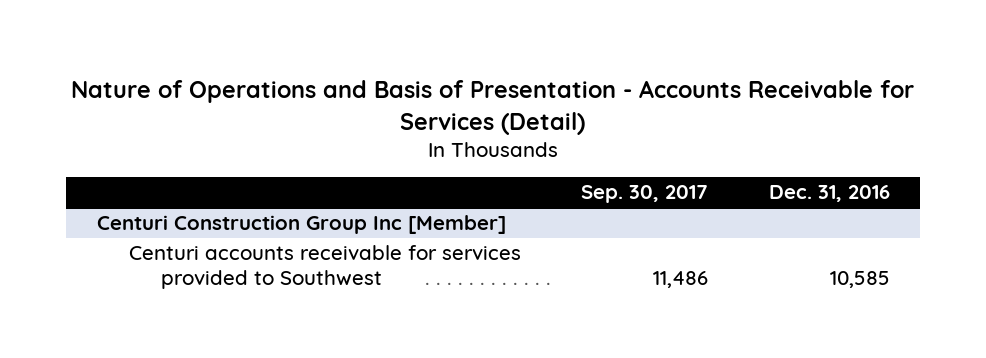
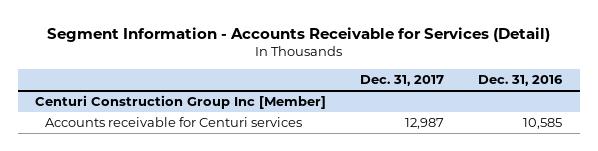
[71,79,915,135] Nature of Operations and Basis of Presentation - Accounts Receivable for Services (Detail) -> [46,26,550,42] Segment Information - Accounts Receivable for Services (Detail)
[581,185,709,204] Sep. 30, 2017 -> none
none -> [360,75,445,87] Dec. 31, 2017
[128,245,521,289] Centuri accounts receivable for services provided to Southwest -> [44,116,302,127] Accounts receivable for Centuri services

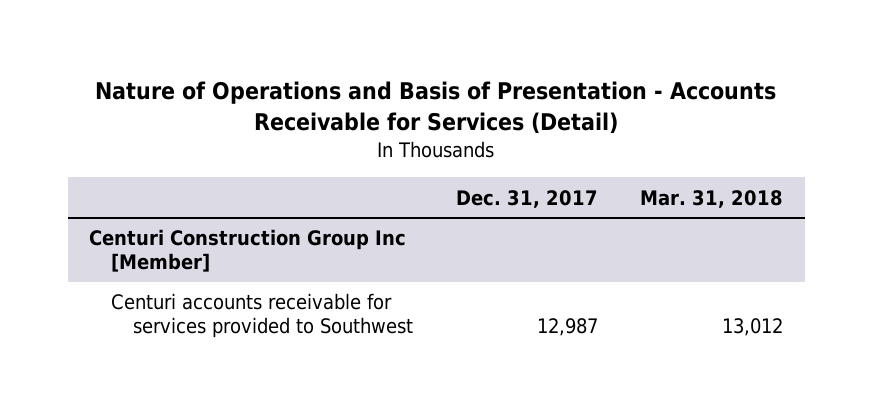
[46,26,550,42] Segment Information - Accounts Receivable for Services (Detail) -> [95,81,777,135] Nature of Operations and Basis of Presentation - Accounts Receivable for Services (Detail)
[478,75,564,87] Dec. 31, 2016 -> none
none -> [640,189,784,208] Mar. 31, 2018
[44,116,302,127] Accounts receivable for Centuri services -> [111,293,414,339] Centuri accounts receivable for services provided to Southwest

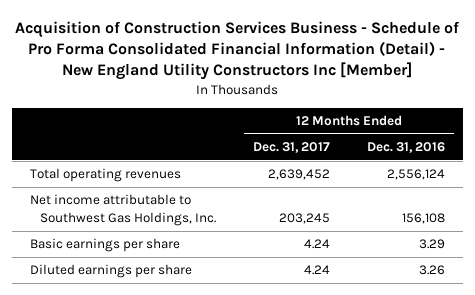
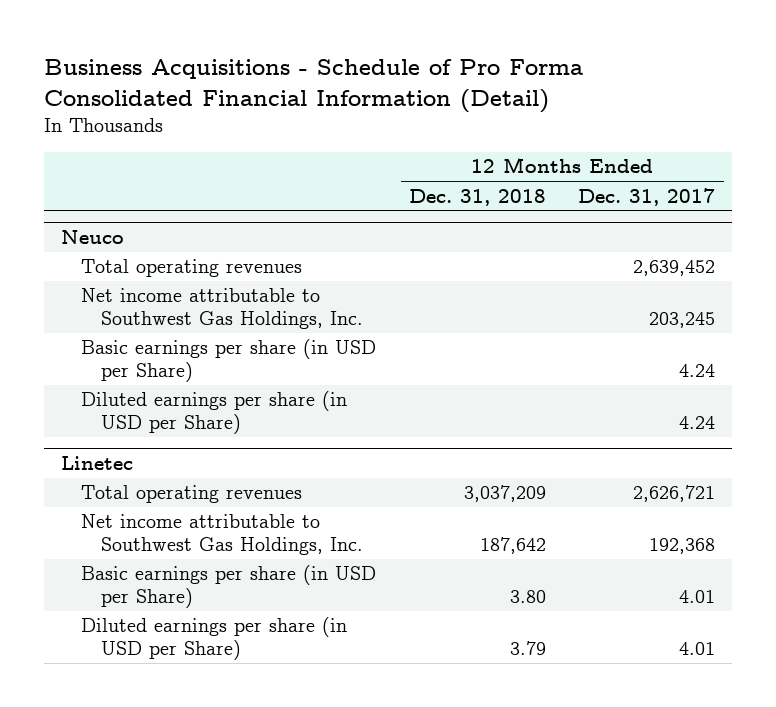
[15,20,460,81] Acquisition of Construction Services Business - Schedule of Pro Forma Consolidated Financial Information (Detail) - New England Utility Constructors Inc [Member] -> [44,59,584,113] Business Acquisitions - Schedule of Pro Forma Consolidated Financial Information (Detail)
[366,142,445,154] Dec. 31, 2016 -> none
none -> [408,188,546,206] Dec. 31, 2018
none -> [60,229,124,244] Neuco
[30,238,181,253] Basic earnings per share -> [81,339,377,383] Basic earnings per share (in USD per Share)
[30,264,193,279] Diluted earnings per share -> [81,391,348,435] Diluted earnings per share (in USD per Share)
none -> [60,455,133,470] Linetec
none -> [81,485,303,504] Total operating revenues
none -> [81,514,364,556] Net income attributable to Southwest Gas Holdings, Inc.
none -> [81,565,377,609] Basic earnings per share (in USD per Share)
none -> [81,617,348,661] Diluted earnings per share (in USD per Share)

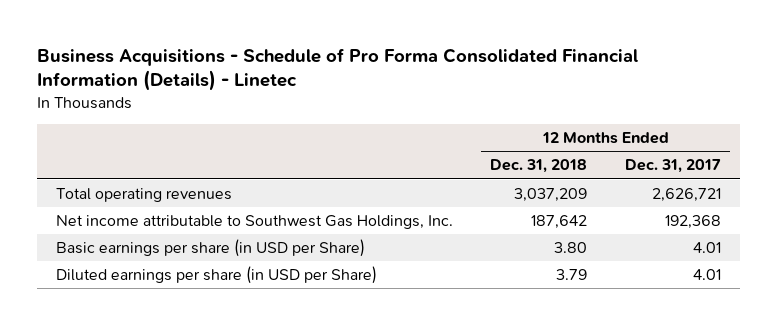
[44,59,584,113] Business Acquisitions - Schedule of Pro Forma Consolidated Financial Information (Detail) -> [36,47,638,92] Business Acquisitions - Schedule of Pro Forma Consolidated Financial Information (Details) - Linetec
[60,229,124,244] Neuco -> none
[81,259,303,278] Total operating revenues -> none
[81,288,364,330] Net income attributable to Southwest Gas Holdings, Inc. -> none
[81,339,377,383] Basic earnings per share (in USD per Share) -> none
[81,391,348,435] Diluted earnings per share (in USD per Share) -> none
[60,455,133,470] Linetec -> none

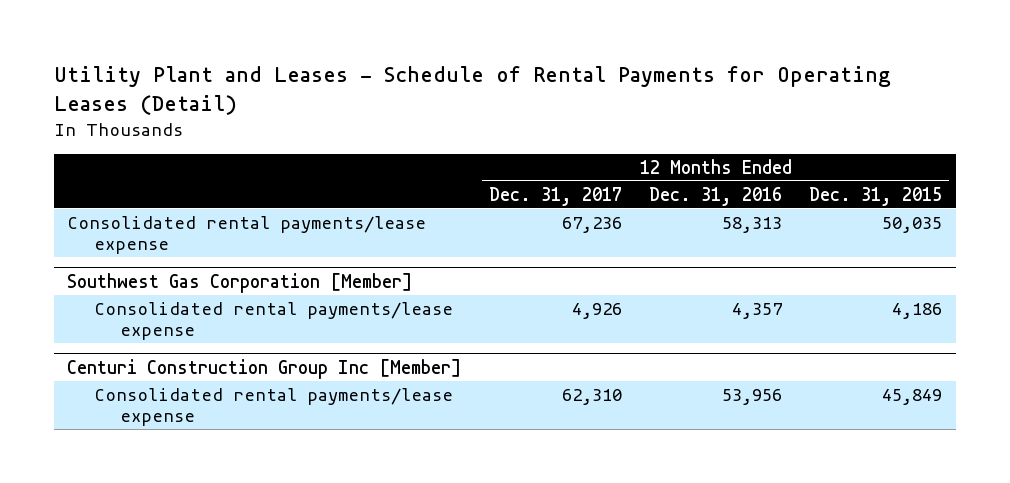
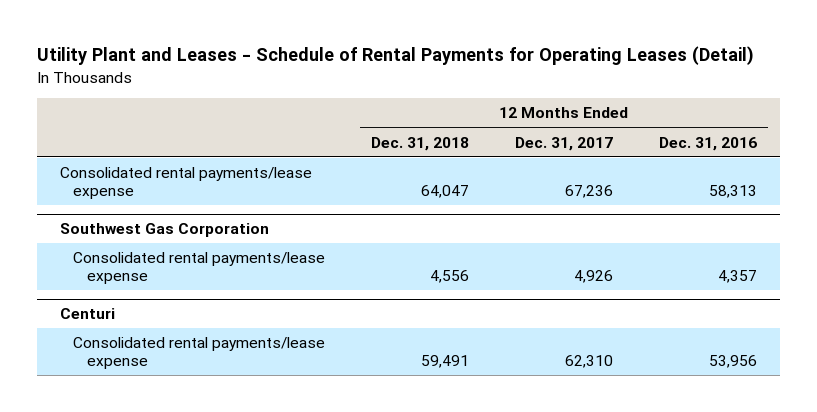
[809,186,943,206] Dec. 31, 2015 -> none
none -> [371,136,470,151] Dec. 31, 2018
[67,272,413,293] Southwest Gas Corporation [Member] -> [60,223,270,238] Southwest Gas Corporation
[67,358,462,379] Centuri Construction Group Inc [Member] -> [60,308,116,320] Centuri

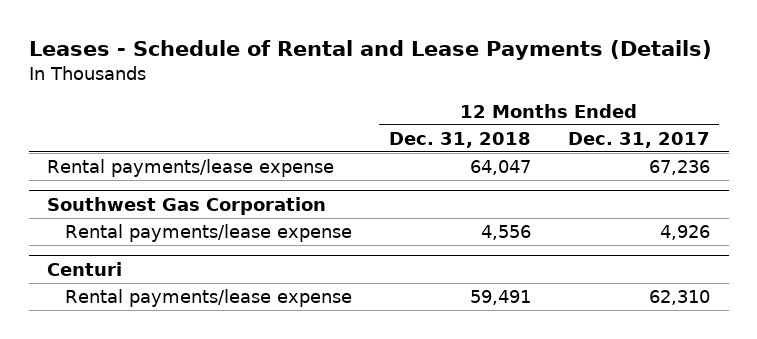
[37,46,755,66] Utility Plant and Leases - Schedule of Rental Payments for Operating Leases (Detail) -> [28,40,712,61] Leases - Schedule of Rental and Lease Payments (Details)
[658,136,757,151] Dec. 31, 2016 -> none
[60,167,313,200] Consolidated rental payments/lease expense -> [47,158,335,177] Rental payments/lease expense
[73,252,326,285] Consolidated rental payments/lease expense -> [64,223,352,242] Rental payments/lease expense
[73,337,326,370] Consolidated rental payments/lease expense -> [64,288,352,307] Rental payments/lease expense

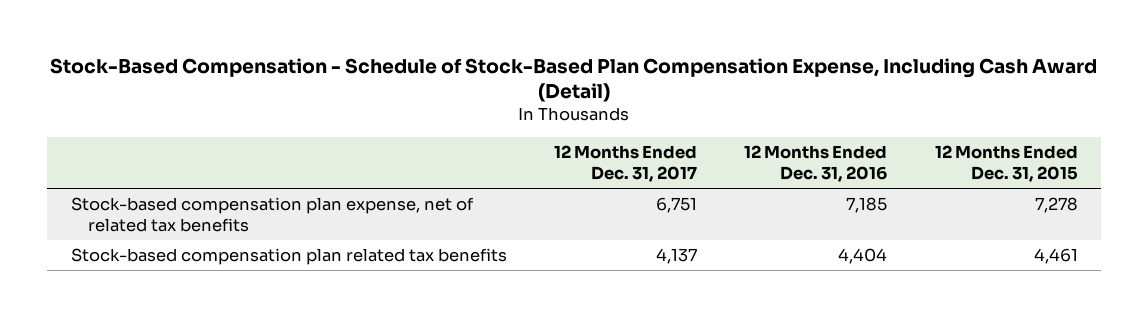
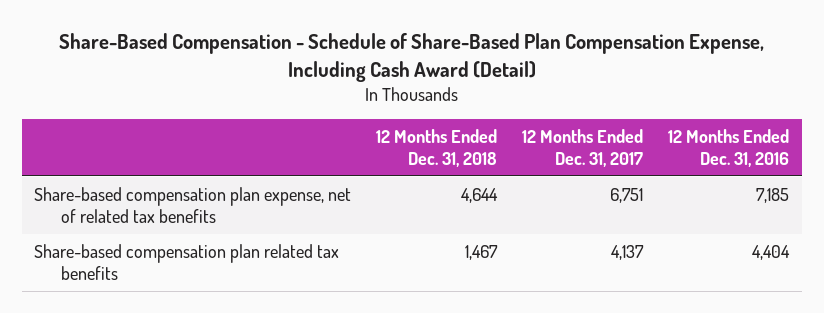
[50,57,1098,103] Stock-Based Compensation - Schedule of Stock-Based Plan Compensation Expense, Including Cash Award (Detail) -> [58,33,764,83] Share-Based Compensation - Schedule of Share-Based Plan Compensation Expense, Including Cash Award (Detail)
[934,144,1078,183] 12 Months Ended Dec. 31, 2015 -> none
none -> [376,128,498,168] 12 Months Ended Dec. 31, 2018
[70,196,474,233] Stock-based compensation plan expense, net of related tax benefits -> [34,186,352,224] Share-based compensation plan expense, net of related tax benefits
[70,247,507,265] Stock-based compensation plan related tax benefits -> [34,243,340,281] Share-based compensation plan related tax benefits

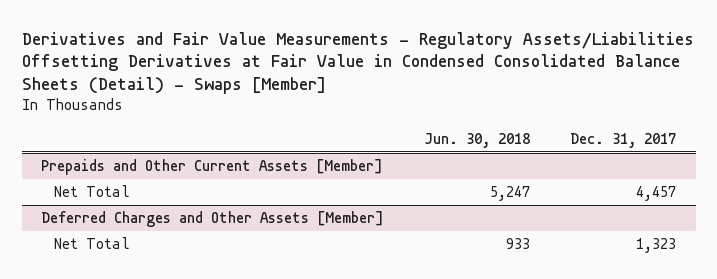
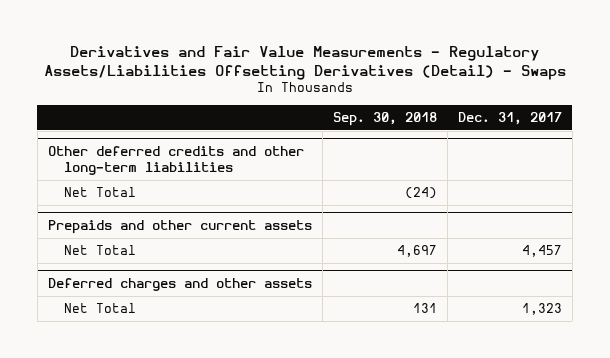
[21,31,694,95] Derivatives and Fair Value Measurements - Regulatory Assets/Liabilities Offsetting Derivatives at Fair Value in Condensed Consolidated Balance Sheets (Detail) - Swaps [Member] -> [43,45,566,80] Derivatives and Fair Value Measurements - Regulatory Assets/Liabilities Offsetting Derivatives (Detail) - Swaps
[424,132,531,148] Jun. 30, 2018 -> none
none -> [332,111,437,126] Sep. 30, 2018
[41,159,384,176] Prepaids and Other Current Assets [Member] -> [47,146,304,176] Other deferred credits and other long-term liabilities
none -> [64,187,137,198] Net Total
none -> [47,220,312,235] Prepaids and other current assets
[41,211,385,228] Deferred Charges and Other Assets [Member] -> [47,278,312,292] Deferred charges and other assets

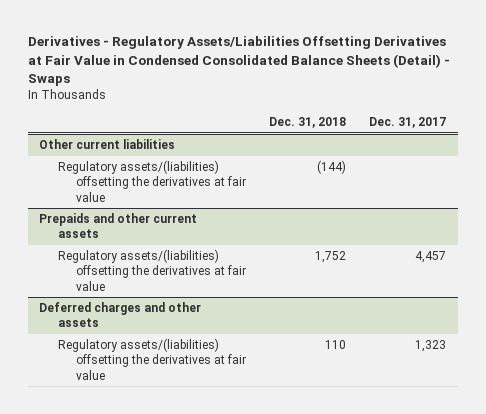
[43,45,566,80] Derivatives and Fair Value Measurements - Regulatory Assets/Liabilities Offsetting Derivatives (Detail) - Swaps -> [27,36,450,87] Derivatives - Regulatory Assets/Liabilities Offsetting Derivatives at Fair Value in Condensed Consolidated Balance Sheets (Detail) - Swaps
[332,111,437,126] Sep. 30, 2018 -> none
none -> [269,117,347,129] Dec. 31, 2018
[47,146,304,176] Other deferred credits and other long-term liabilities -> [39,139,176,150] Other current liabilities
[64,187,137,198] Net Total -> [57,160,246,202] Regulatory assets/(liabilities) offsetting the derivatives at fair value
[64,245,137,256] Net Total -> [57,249,246,291] Regulatory assets/(liabilities) offsetting the derivatives at fair value
[64,303,137,314] Net Total -> [57,338,246,380] Regulatory assets/(liabilities) offsetting the derivatives at fair value

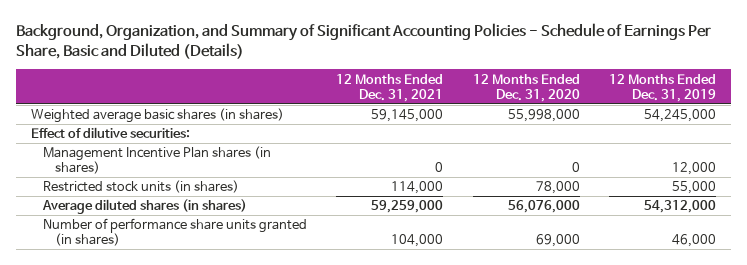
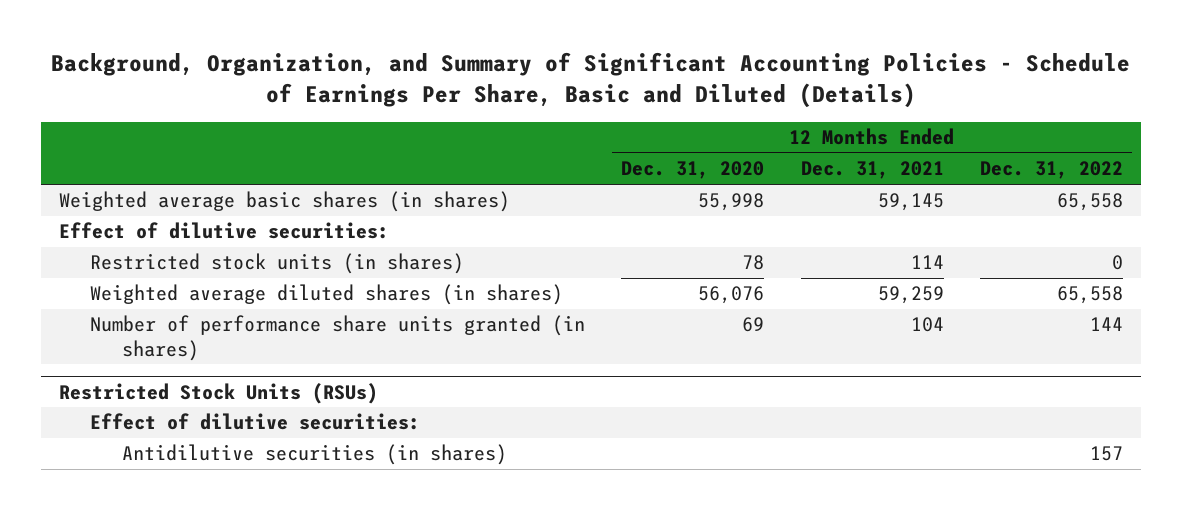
[609,73,717,102] 12 Months Ended Dec. 31, 2019 -> none
none -> [979,161,1123,180] Dec. 31, 2022
[371,109,444,123] 59,145,000 -> [877,193,944,212] 59,145
[507,109,580,123] 55,998,000 -> [698,193,765,212] 55,998
[42,146,271,175] Management Incentive Plan shares (in shares) -> none
[391,181,444,195] 114,000 -> [910,255,944,270] 114
[535,181,580,195] 78,000 -> [742,255,765,271] 78
[41,199,247,215] Average diluted shares (in shares) -> [90,284,564,306] Weighted average diluted shares (in shares)
[371,200,444,214] 59,259,000 -> [877,286,944,305] 59,259
[507,200,580,214] 56,076,000 -> [698,286,765,305] 56,076
[391,234,444,248] 104,000 -> [910,317,944,333] 104
[535,234,580,248] 69,000 -> [742,317,765,333] 69
none -> [58,382,378,404] Restricted Stock Units (RSUs)
none -> [90,413,421,431] Effect of dilutive securities:
none -> [121,444,507,466] Antidilutive securities (in shares)

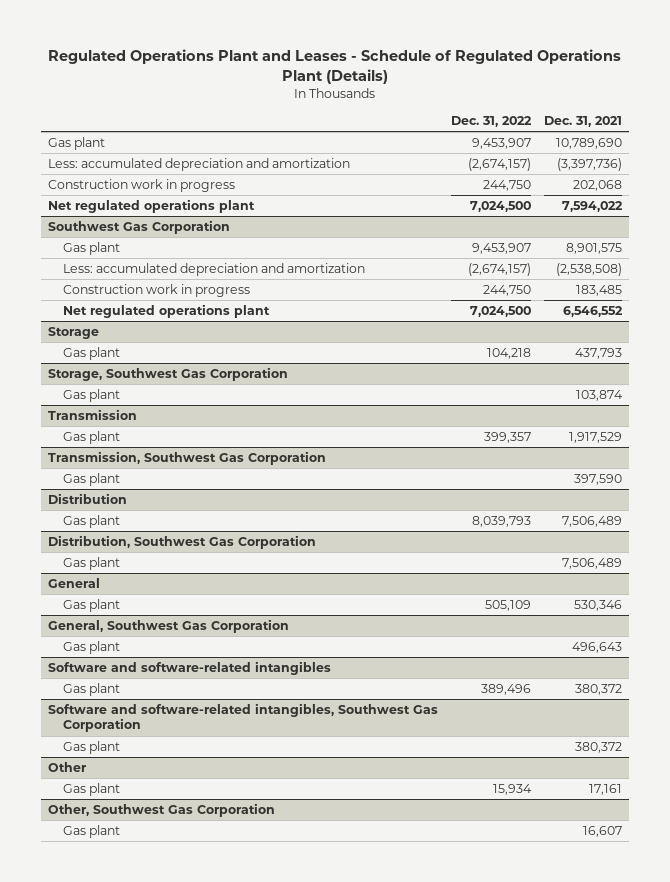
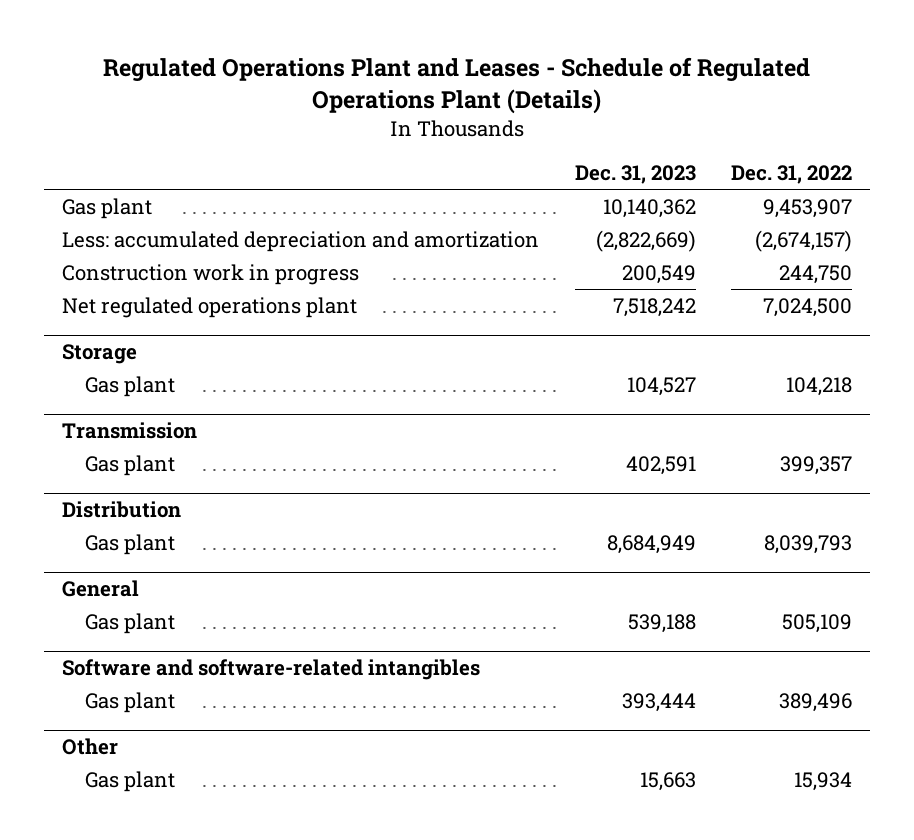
[544,116,623,128] Dec. 31, 2021 -> none
none -> [574,165,696,185] Dec. 31, 2023
[47,220,230,235] Southwest Gas Corporation -> none
[63,242,121,256] Gas plant -> none
[63,263,366,277] Less: accumulated depreciation and amortization -> none
[63,284,251,298] Construction work in progress -> none
[63,304,271,319] Net regulated operations plant -> none
[47,367,288,382] Storage, Southwest Gas Corporation -> none
[63,389,121,403] Gas plant -> none
[47,451,326,466] Transmission, Southwest Gas Corporation -> none
[63,473,121,487] Gas plant -> none
[47,535,316,550] Distribution, Southwest Gas Corporation -> none
[63,557,121,571] Gas plant -> none
[47,619,289,634] General, Southwest Gas Corporation -> none
[63,641,121,655] Gas plant -> none
[47,703,438,733] Software and software-related intangibles, Southwest Gas Corporation -> none
[63,741,121,755] Gas plant -> none
[47,803,275,818] Other, Southwest Gas Corporation -> none
[63,825,121,839] Gas plant -> none

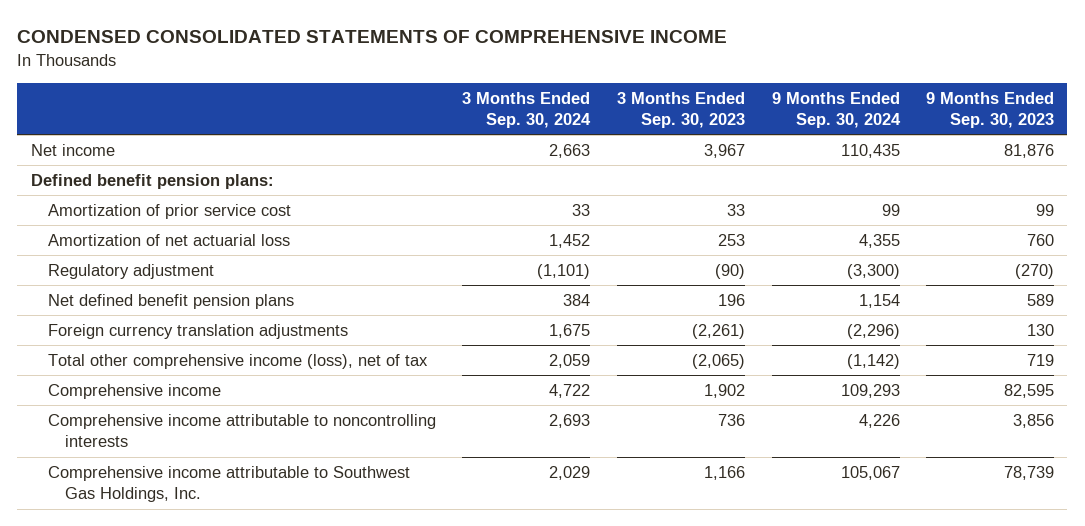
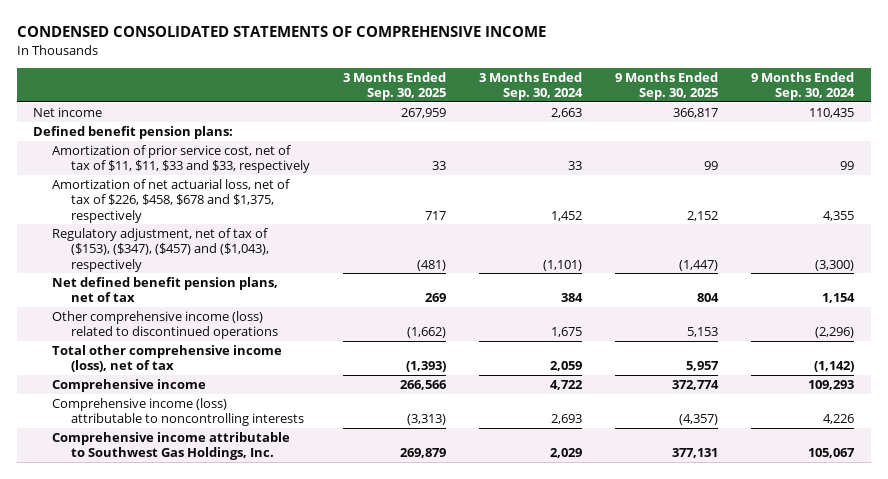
[617,91,746,129] 3 Months Ended Sep. 30, 2023 -> none
[926,91,1055,129] 9 Months Ended Sep. 30, 2023 -> none
none -> [343,71,447,100] 3 Months Ended Sep. 30, 2025
none -> [615,71,719,100] 9 Months Ended Sep. 30, 2025
[47,203,291,219] Amortization of prior service cost -> [52,144,311,174] Amortization of prior service cost, net of tax of $11, $11, $33 and $33, respectively
[47,233,290,246] Amortization of net actuarial loss -> [52,178,291,223] Amortization of net actuarial loss, net of tax of $226, $458, $678 and $1,375, respectively
[47,263,214,279] Regulatory adjustment -> [52,227,270,272] Regulatory adjustment, net of tax of ($153), ($347), ($457) and ($1,043), respectively
[47,293,294,309] Net defined benefit pension plans -> [52,276,279,303] Net defined benefit pension plans, net of tax
[47,323,348,339] Foreign currency translation adjustments -> [52,310,279,340] Other comprehensive income (loss) related to discontinued operations
[47,413,436,448] Comprehensive income attributable to noncontrolling interests -> [52,397,305,427] Comprehensive income (loss) attributable to noncontrolling interests

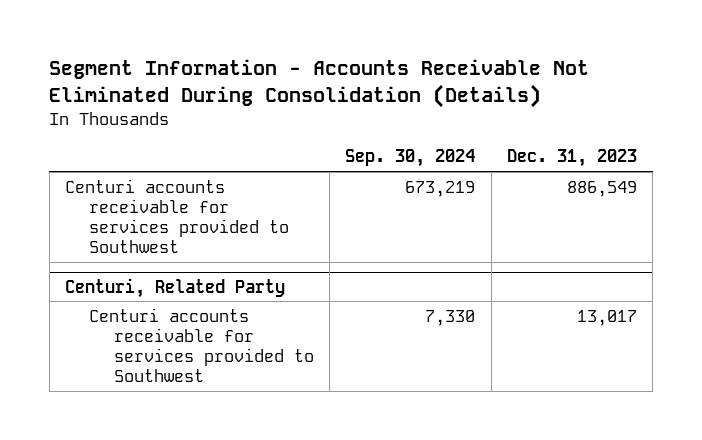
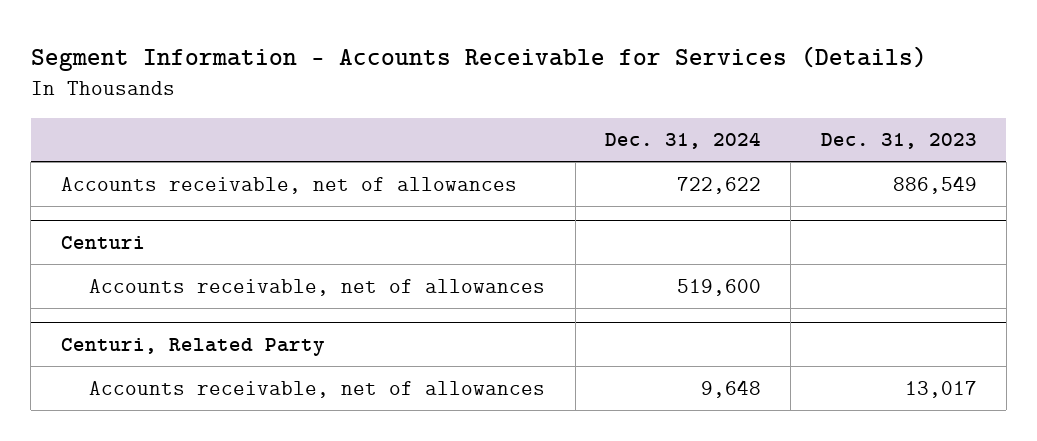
[49,59,590,108] Segment Information - Accounts Receivable Not Eliminated During Consolidation (Details) -> [30,46,927,72] Segment Information - Accounts Receivable for Services (Details)
[345,149,476,168] Sep. 30, 2024 -> none
none -> [605,132,762,150] Dec. 31, 2024
[64,178,290,253] Centuri accounts receivable for services provided to Southwest -> [60,176,517,194] Accounts receivable, net of allowances
none -> [60,235,145,249] Centuri
none -> [89,278,546,296] Accounts receivable, net of allowances
[89,307,314,382] Centuri accounts receivable for services provided to Southwest -> [89,380,546,398] Accounts receivable, net of allowances

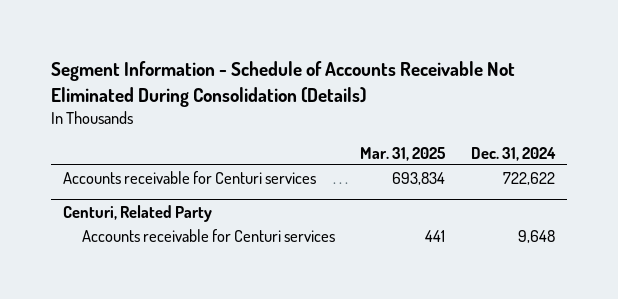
[30,46,927,72] Segment Information - Accounts Receivable for Services (Details) -> [50,61,515,108] Segment Information - Schedule of Accounts Receivable Not Eliminated During Consolidation (Details)
[820,133,977,150] Dec. 31, 2023 -> none
none -> [360,146,447,161] Mar. 31, 2025
[60,235,145,249] Centuri -> none
[89,278,546,296] Accounts receivable, net of allowances -> none
[60,176,517,194] Accounts receivable, net of allowances -> [63,171,317,185] Accounts receivable for Centuri services
[89,380,546,398] Accounts receivable, net of allowances -> [81,229,335,243] Accounts receivable for Centuri services

